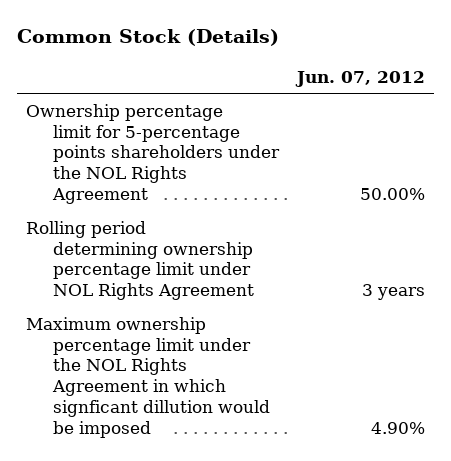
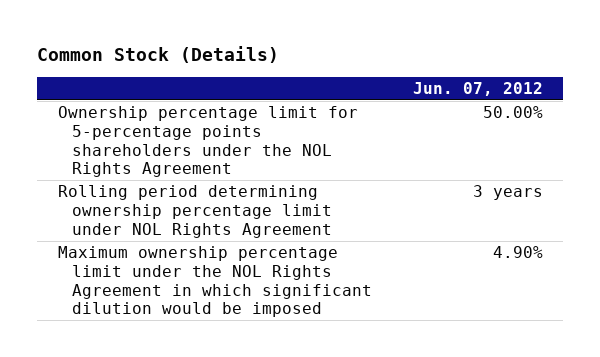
[26,316,271,438] Maximum ownership percentage limit under the NOL Rights Agreement in which signficant dillution would be imposed -> [57,246,373,318] Maximum ownership percentage limit under the NOL Rights Agreement in which significant dilution would be imposed

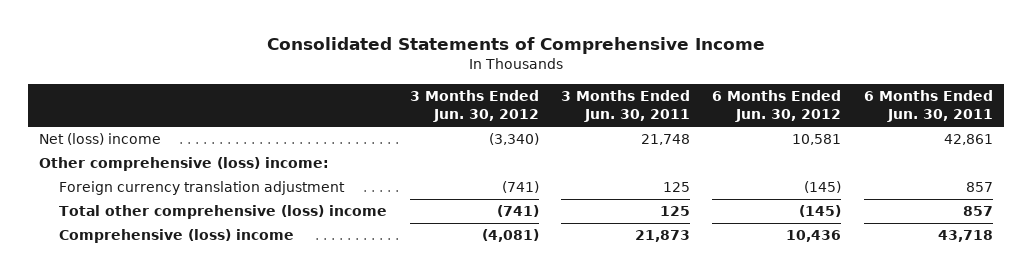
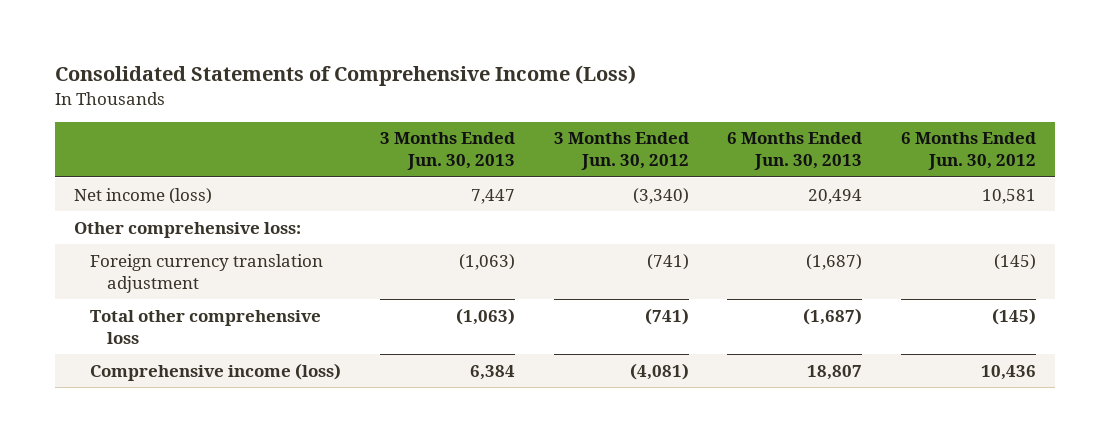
[267,37,766,55] Consolidated Statements of Comprehensive Income -> [54,65,636,87] Consolidated Statements of Comprehensive Income (Loss)
[561,89,691,123] 3 Months Ended Jun. 30, 2011 -> none
[863,89,993,123] 6 Months Ended Jun. 30, 2011 -> none
none -> [380,132,516,171] 3 Months Ended Jun. 30, 2013
none -> [727,132,863,171] 6 Months Ended Jun. 30, 2013
[39,133,162,146] Net (loss) income -> [73,187,212,204] Net income (loss)
[39,157,330,172] Other comprehensive (loss) income: -> [73,221,301,238] Other comprehensive loss:
[59,205,388,220] Total other comprehensive (loss) income -> [90,309,322,344] Total other comprehensive loss
[59,229,295,244] Comprehensive (loss) income -> [90,362,342,381] Comprehensive income (loss)

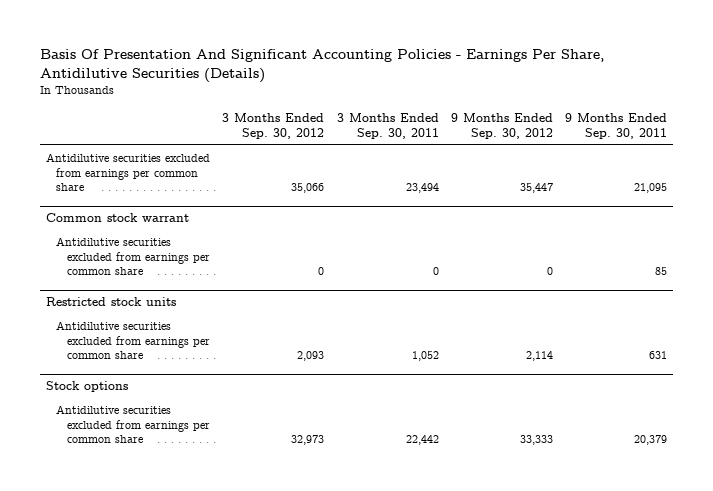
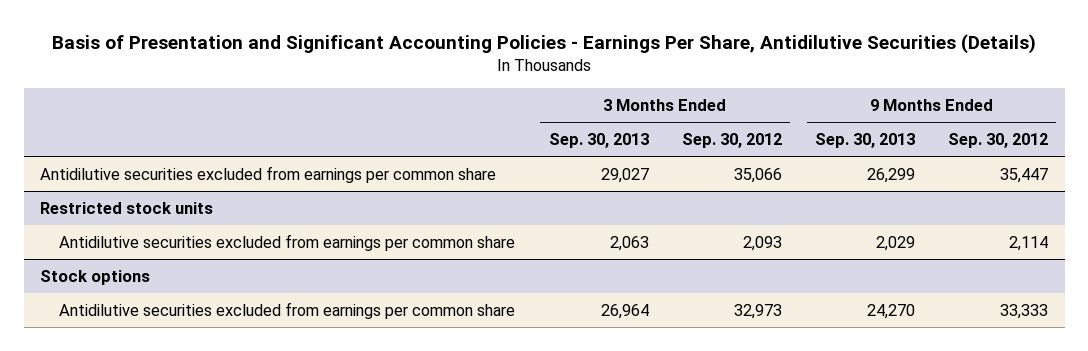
[40,48,605,83] Basis Of Presentation And Significant Accounting Policies - Earnings Per Share, Antidilutive Securities (Details) -> [52,34,1037,55] Basis of Presentation and Significant Accounting Policies - Earnings Per Share, Antidilutive Securities (Details)
[336,113,439,140] 3 Months Ended Sep. 30, 2011 -> none
[565,113,668,140] 9 Months Ended Sep. 30, 2011 -> none
none -> [548,133,649,149] Sep. 30, 2013
none -> [814,133,915,149] Sep. 30, 2013
[46,213,190,223] Common stock warrant -> none
[56,237,210,276] Antidilutive securities excluded from earnings per common share -> none

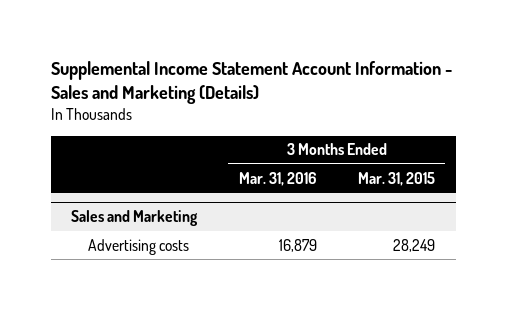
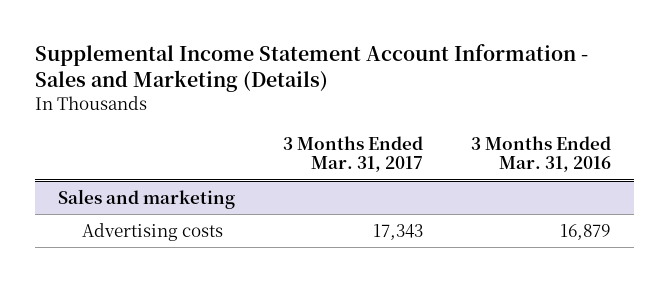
[357,171,435,186] Mar. 31, 2015 -> none
none -> [283,135,424,173] 3 Months Ended Mar. 31, 2017
[71,210,199,227] Sales and Marketing -> [58,188,236,209] Sales and marketing

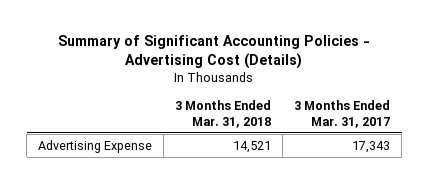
[34,43,588,93] Supplemental Income Statement Account Information - Sales and Marketing (Details) -> [58,34,371,69] Summary of Significant Accounting Policies - Advertising Cost (Details)
[470,135,611,173] 3 Months Ended Mar. 31, 2016 -> none
none -> [175,99,272,128] 3 Months Ended Mar. 31, 2018
[58,188,236,209] Sales and marketing -> none
[82,222,224,241] Advertising costs -> [38,139,153,153] Advertising Expense

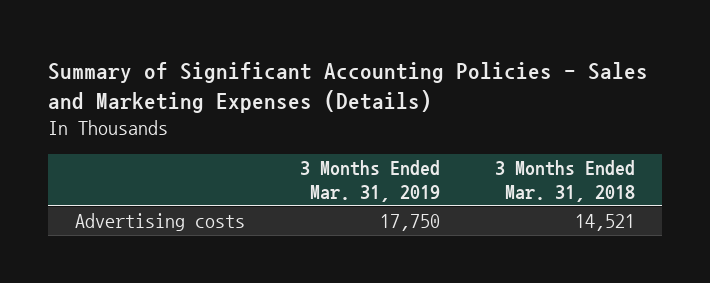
[58,34,371,69] Summary of Significant Accounting Policies - Advertising Cost (Details) -> [48,62,649,114] Summary of Significant Accounting Policies - Sales and Marketing Expenses (Details)
[294,99,391,128] 3 Months Ended Mar. 31, 2017 -> none
none -> [300,160,441,202] 3 Months Ended Mar. 31, 2019
[38,139,153,153] Advertising Expense -> [75,213,246,232] Advertising costs

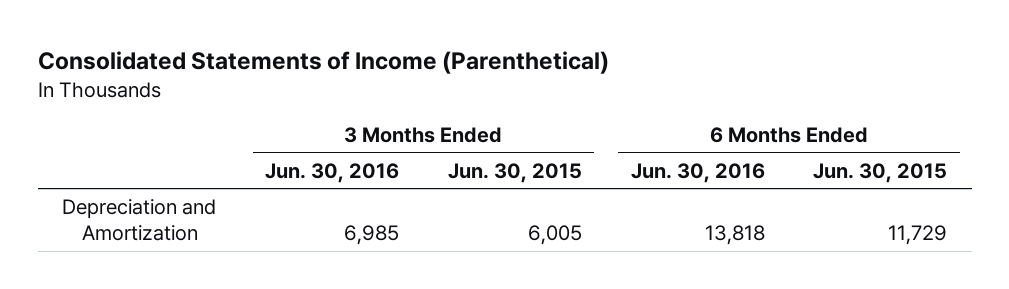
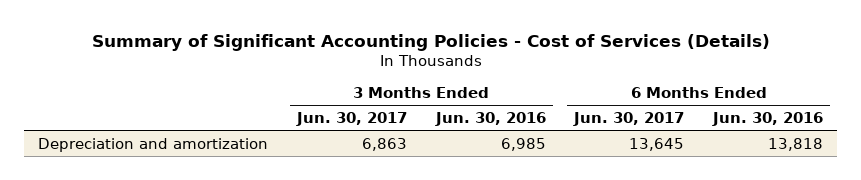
[37,51,609,75] Consolidated Statements of Income (Parenthetical) -> [91,33,770,51] Summary of Significant Accounting Policies - Cost of Services (Details)
[447,162,582,183] Jun. 30, 2015 -> none
[813,162,948,183] Jun. 30, 2015 -> none
none -> [295,112,407,127] Jun. 30, 2017
none -> [573,112,685,127] Jun. 30, 2017
[62,198,217,242] Depreciation and Amortization -> [38,137,269,152] Depreciation and amortization

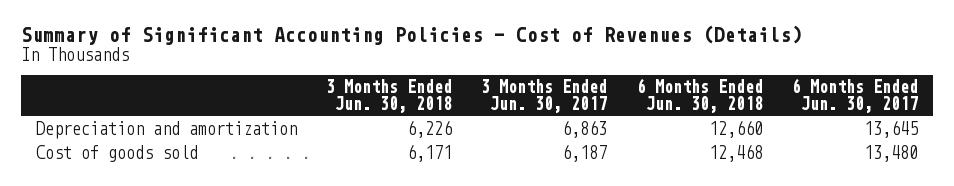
[91,33,770,51] Summary of Significant Accounting Policies - Cost of Services (Details) -> [20,25,802,46] Summary of Significant Accounting Policies - Cost of Revenues (Details)
[434,112,546,127] Jun. 30, 2016 -> none
[712,112,824,127] Jun. 30, 2016 -> none
none -> [326,78,453,114] 3 Months Ended Jun. 30, 2018
none -> [636,77,763,114] 6 Months Ended Jun. 30, 2018
none -> [35,145,198,163] Cost of goods sold

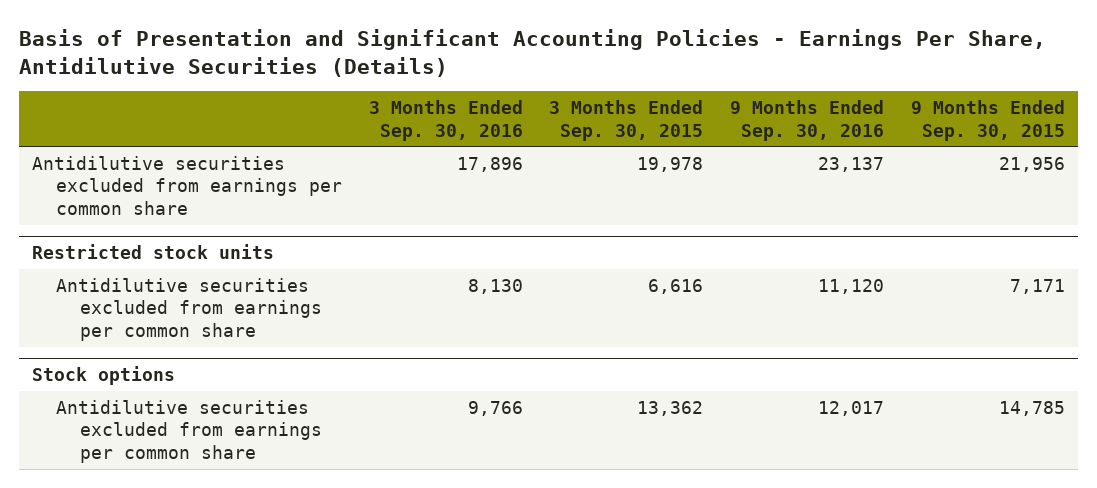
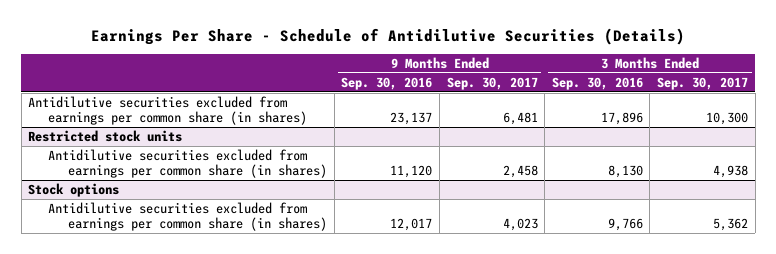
[18,29,1046,77] Basis of Presentation and Significant Accounting Policies - Earnings Per Share, Antidilutive Securities (Details) -> [91,28,686,46] Earnings Per Share - Schedule of Antidilutive Securities (Details)
[549,99,704,141] 3 Months Ended Sep. 30, 2015 -> none
[910,99,1065,141] 9 Months Ended Sep. 30, 2015 -> none
none -> [446,76,538,90] Sep. 30, 2017
none -> [656,76,748,90] Sep. 30, 2017
[32,155,343,216] Antidilutive securities excluded from earnings per common share -> [28,95,308,126] Antidilutive securities excluded from earnings per common share (in shares)
[56,277,323,342] Antidilutive securities excluded from earnings per common share -> [48,148,328,179] Antidilutive securities excluded from earnings per common share (in shares)
[56,399,323,464] Antidilutive securities excluded from earnings per common share -> [48,201,328,232] Antidilutive securities excluded from earnings per common share (in shares)

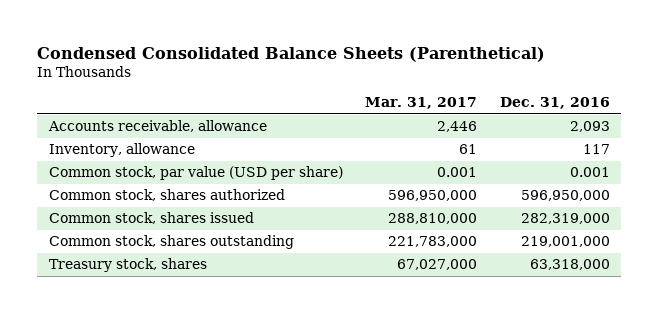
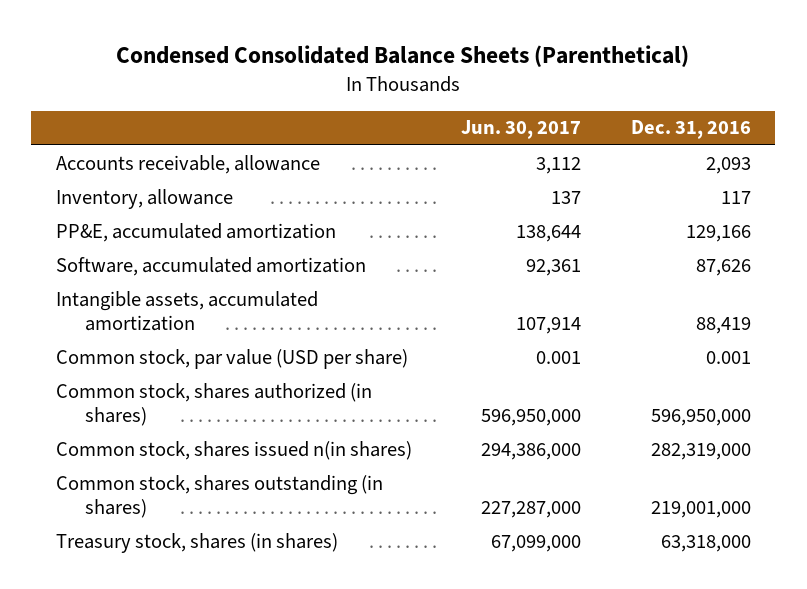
[365,97,478,110] Mar. 31, 2017 -> none
none -> [461,120,582,140] Jun. 30, 2017
none -> [56,222,337,242] PP&E, accumulated amortization
none -> [56,256,367,276] Software, accumulated amortization
none -> [56,290,319,331] Intangible assets, accumulated amortization
[48,189,285,202] Common stock, shares authorized -> [56,382,373,426] Common stock, shares authorized (in shares)
[48,212,254,225] Common stock, shares issued -> [56,440,413,460] Common stock, shares issued n(in shares)
[48,235,294,250] Common stock, shares outstanding -> [56,474,384,518] Common stock, shares outstanding (in shares)
[48,258,207,273] Treasury stock, shares -> [56,532,339,553] Treasury stock, shares (in shares)

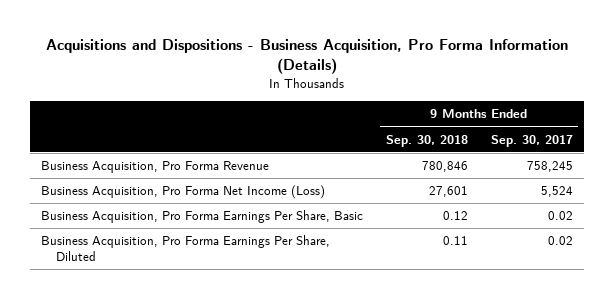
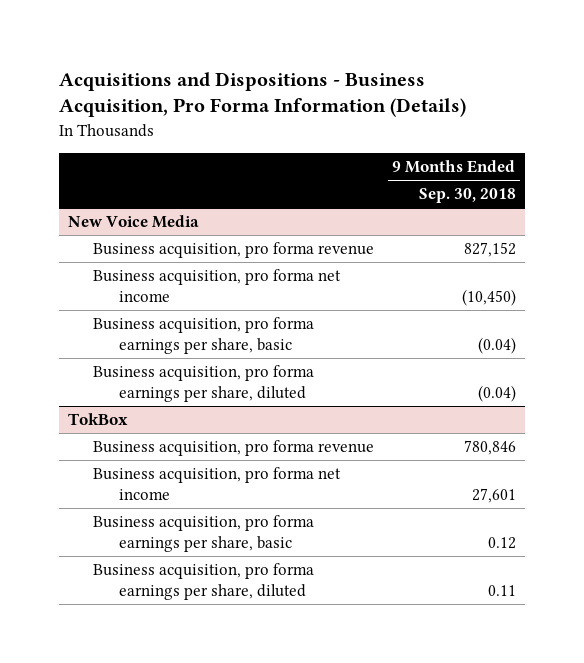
[490,134,573,147] Sep. 30, 2017 -> none
none -> [67,215,199,229] New Voice Media
[41,161,270,174] Business Acquisition, Pro Forma Revenue -> [93,242,375,259] Business acquisition, pro forma revenue
[421,161,468,173] 780,846 -> [463,242,516,258] 827,152
[41,185,326,200] Business Acquisition, Pro Forma Net Income (Loss) -> [93,269,342,303] Business acquisition, pro forma net income
[428,186,468,198] 27,601 -> [461,289,516,307] (10,450)
[41,210,364,224] Business Acquisition, Pro Forma Earnings Per Share, Basic -> [93,317,315,355] Business acquisition, pro forma earnings per share, basic
[442,211,468,221] 0.12 -> [477,337,516,355] (0.04)
[41,235,331,262] Business Acquisition, Pro Forma Earnings Per Share, Diluted -> [93,365,315,403] Business acquisition, pro forma earnings per share, diluted
[442,236,468,246] 0.11 -> [477,385,516,403] (0.04)
none -> [67,413,128,426] TokBox
none -> [93,440,375,457] Business acquisition, pro forma revenue
none -> [93,467,342,501] Business acquisition, pro forma net income
none -> [93,515,315,553] Business acquisition, pro forma earnings per share, basic
none -> [93,563,315,601] Business acquisition, pro forma earnings per share, diluted

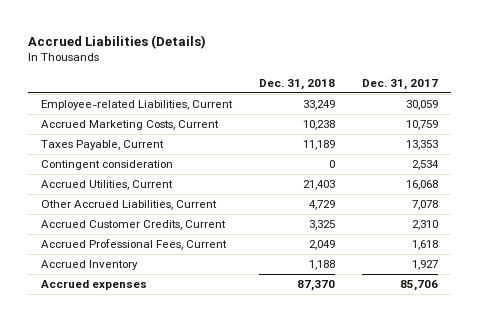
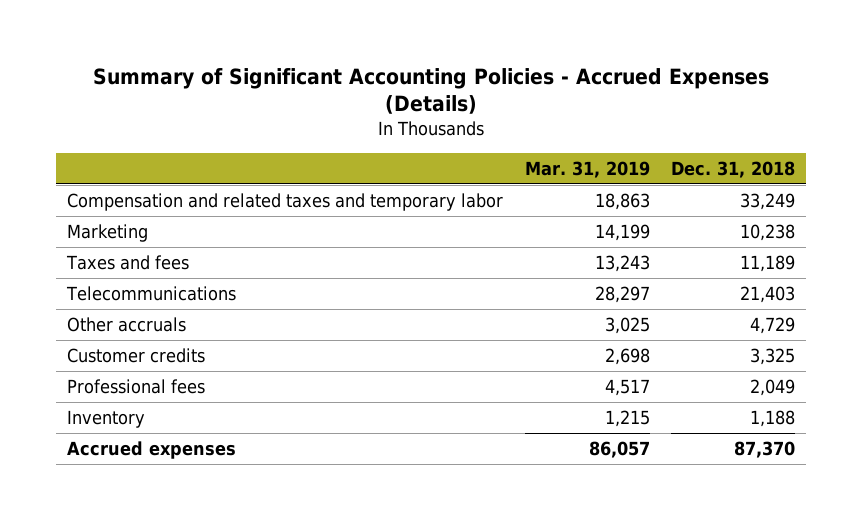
[28,34,207,49] Accrued Liabilities (Details) -> [93,67,770,115] Summary of Significant Accounting Policies - Accrued Expenses (Details)
[361,78,438,90] Dec. 31, 2017 -> none
none -> [524,160,650,178] Mar. 31, 2019
[41,160,174,171] Contingent consideration -> none
[41,100,234,111] Employee-related Liabilities, Current -> [66,192,503,211] Compensation and related taxes and temporary labor
[41,120,220,131] Accrued Marketing Costs, Current -> [66,223,148,242] Marketing
[41,140,165,151] Taxes Payable, Current -> [65,254,189,270] Taxes and fees
[41,180,174,191] Accrued Utilities, Current -> [65,285,236,301] Telecommunications
[41,200,218,211] Other Accrued Liabilities, Current -> [66,316,186,332] Other accruals
[41,220,227,231] Accrued Customer Credits, Current -> [66,347,205,363] Customer credits
[41,239,228,251] Accrued Professional Fees, Current -> [66,378,205,394] Professional fees
[41,260,139,271] Accrued Inventory -> [66,409,145,428] Inventory

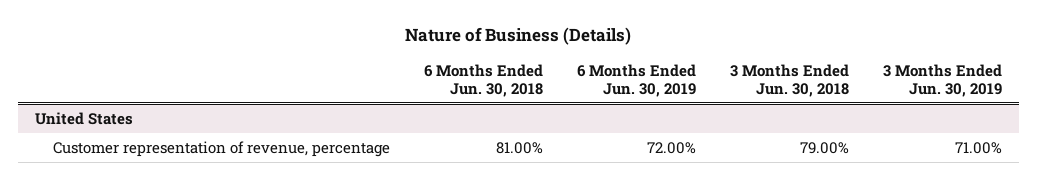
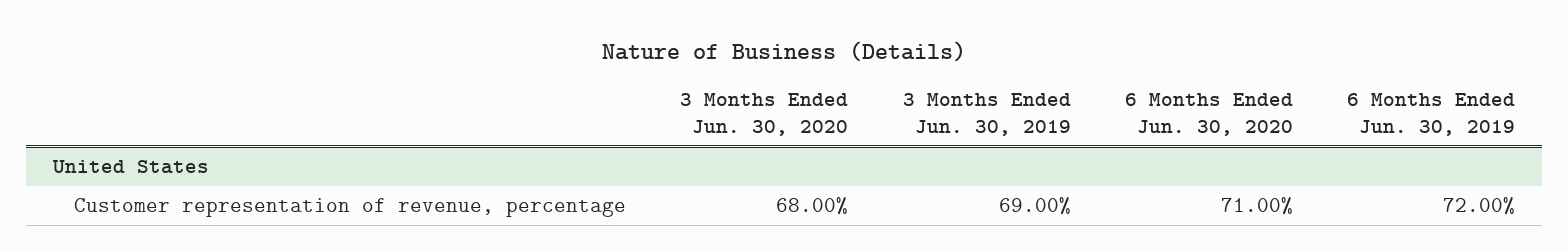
[424,63,544,97] 6 Months Ended Jun. 30, 2018 -> none
[730,63,850,97] 3 Months Ended Jun. 30, 2018 -> none
none -> [680,93,849,136] 3 Months Ended Jun. 30, 2020
none -> [1124,93,1293,136] 6 Months Ended Jun. 30, 2020
[955,141,1003,154] 71.00% -> [998,197,1071,216] 69.00%

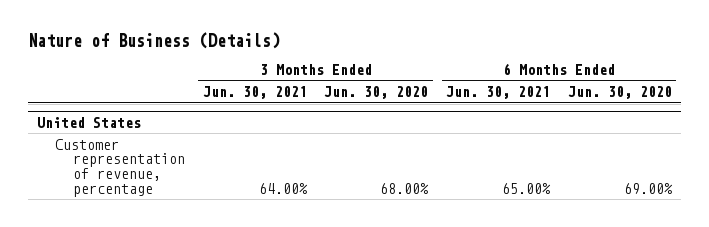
[902,93,1071,136] 3 Months Ended Jun. 30, 2019 -> none
[1347,93,1516,136] 6 Months Ended Jun. 30, 2019 -> none
none -> [202,86,307,100] Jun. 30, 2021
none -> [446,86,551,100] Jun. 30, 2021
[1220,197,1293,216] 71.00% -> [623,182,673,194] 69.00%

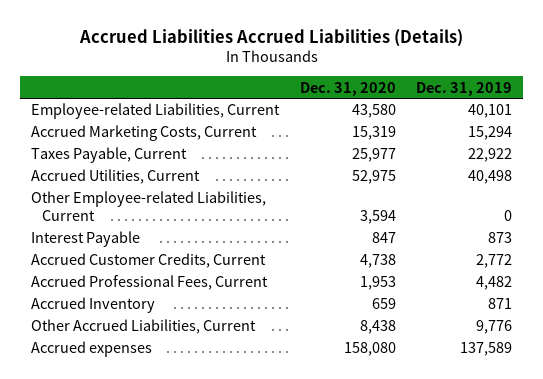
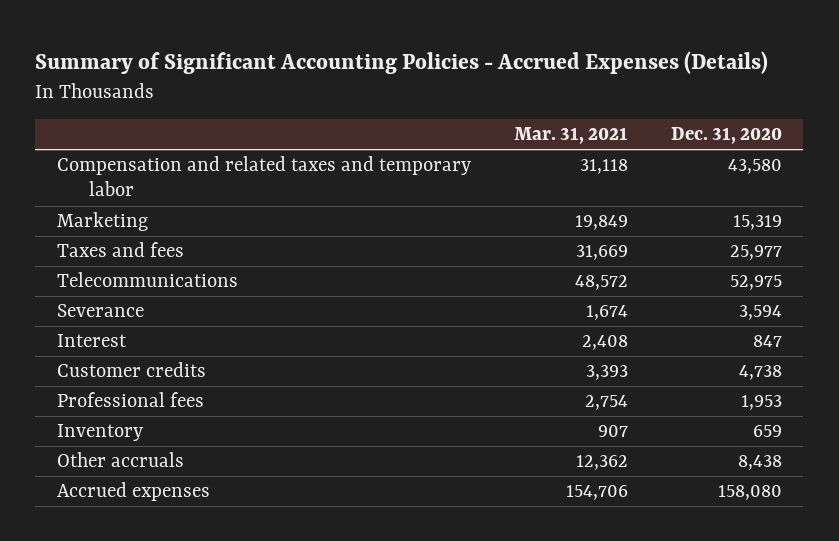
[78,28,463,47] Accrued Liabilities Accrued Liabilities (Details) -> [35,50,769,74] Summary of Significant Accounting Policies - Accrued Expenses (Details)
[416,81,513,96] Dec. 31, 2019 -> none
none -> [513,127,628,145] Mar. 31, 2021
[30,103,280,120] Employee-related Liabilities, Current -> [56,156,471,197] Compensation and related taxes and temporary labor
[30,125,257,142] Accrued Marketing Costs, Current -> [56,212,148,232] Marketing
[30,147,187,164] Taxes Payable, Current -> [56,242,184,258] Taxes and fees
[30,169,200,185] Accrued Utilities, Current -> [56,272,238,288] Telecommunications
[30,191,266,221] Other Employee-related Liabilities, Current -> [56,304,144,318] Severance
[30,231,140,248] Interest Payable -> [56,334,127,348] Interest
[30,253,266,269] Accrued Customer Credits, Current -> [56,362,206,378] Customer credits
[30,275,268,291] Accrued Professional Fees, Current -> [56,392,204,408] Professional fees
[30,297,155,314] Accrued Inventory -> [56,424,143,442] Inventory
[30,319,256,335] Other Accrued Liabilities, Current -> [56,452,184,468] Other accruals

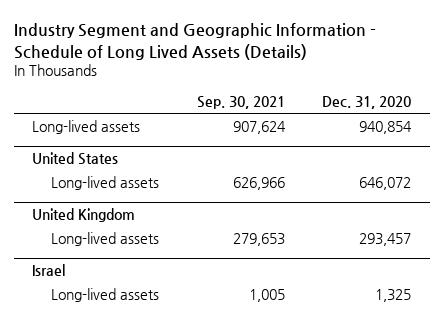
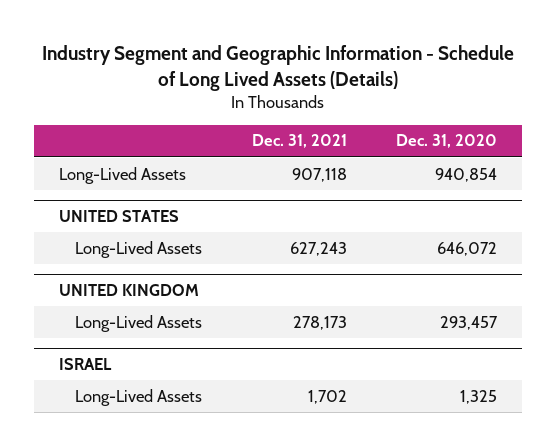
[196,96,285,110] Sep. 30, 2021 -> none
none -> [251,134,347,149] Dec. 31, 2021
[32,119,141,134] Long-lived assets -> [58,166,186,184] Long-Lived Assets
[32,151,119,165] United States -> [58,209,179,222] UNITED STATES
[51,175,160,190] Long-lived assets -> [74,240,202,258] Long-Lived Assets
[32,207,136,222] United Kingdom -> [58,283,199,296] UNITED KINGDOM
[51,231,160,246] Long-lived assets -> [74,314,202,332] Long-Lived Assets
[32,263,66,276] Israel -> [58,357,112,370] ISRAEL
[51,287,160,302] Long-lived assets -> [74,388,202,406] Long-Lived Assets

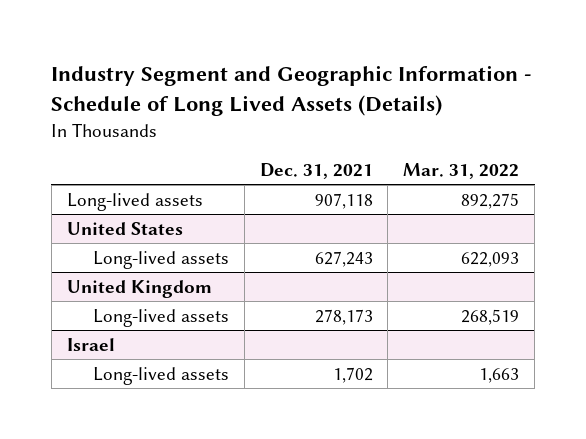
[396,134,498,149] Dec. 31, 2020 -> none
none -> [403,163,520,180] Mar. 31, 2022
[58,166,186,184] Long-Lived Assets -> [66,192,203,211] Long-lived assets
[58,209,179,222] UNITED STATES -> [66,221,183,235] United States
[74,240,202,258] Long-Lived Assets -> [92,250,229,269] Long-lived assets
[58,283,199,296] UNITED KINGDOM -> [66,279,212,298] United Kingdom
[74,314,202,332] Long-Lived Assets -> [92,308,229,327] Long-lived assets
[58,357,112,370] ISRAEL -> [66,337,115,351] Israel
[74,388,202,406] Long-Lived Assets -> [92,366,229,385] Long-lived assets

